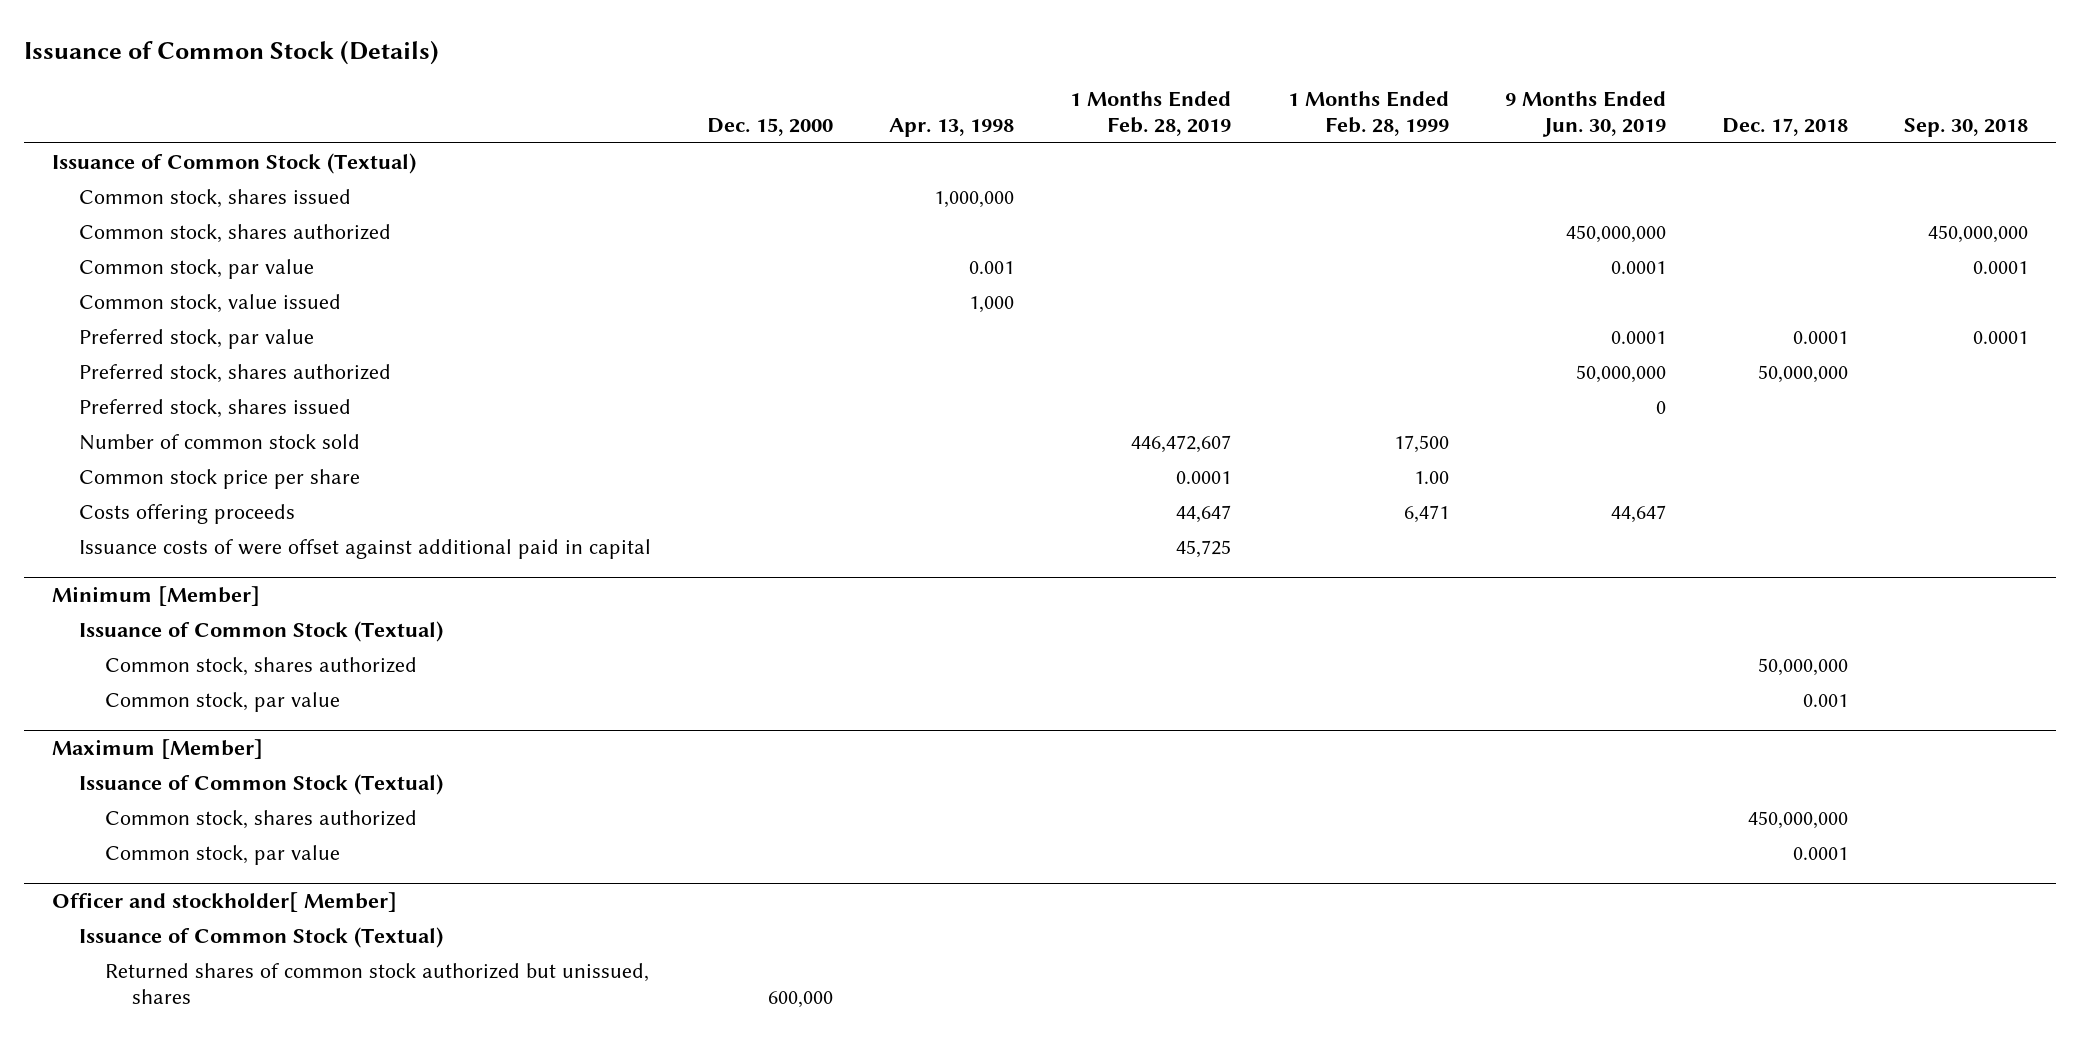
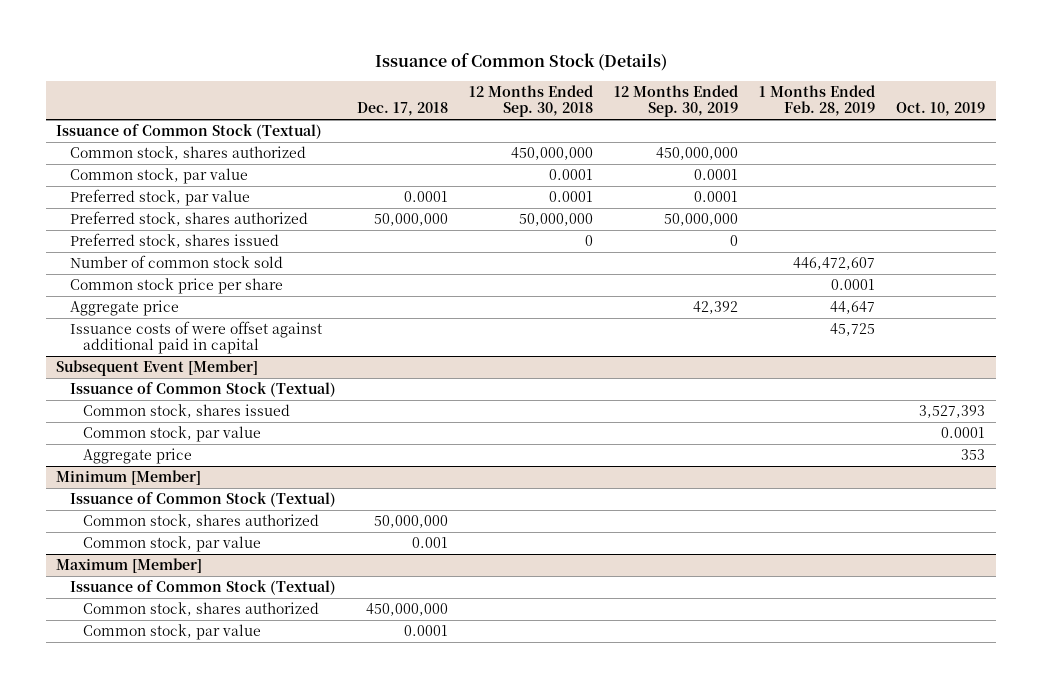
[707,118,834,137] Dec. 15, 2000 -> none
[889,118,1015,138] Apr. 13, 1998 -> none
[1287,90,1449,137] 1 Months Ended Feb. 28, 1999 -> none
[1504,90,1666,138] 9 Months Ended Jun. 30, 2019 -> none
[1904,118,2029,138] Sep. 30, 2018 -> none
none -> [468,85,593,118] 12 Months Ended Sep. 30, 2018
none -> [613,85,738,118] 12 Months Ended Sep. 30, 2019
none -> [896,102,986,117] Oct. 10, 2019
[78,188,351,208] Common stock, shares issued -> none
[78,293,341,313] Common stock, value issued -> none
[78,503,295,524] Costs offering proceeds -> [69,300,179,317] Aggregate price
none -> [56,360,259,377] Subsequent Event [Member]
none -> [69,382,336,398] Issuance of Common Stock (Textual)
none -> [82,404,290,419] Common stock, shares issued
none -> [82,426,261,443] Common stock, par value
none -> [82,448,192,465] Aggregate price
[52,892,398,913] Officer and stockholder[ Member] -> none
[78,926,443,948] Issuance of Common Stock (Textual) -> none
[105,962,650,1005] Returned shares of common stock authorized but unissued, shares -> none

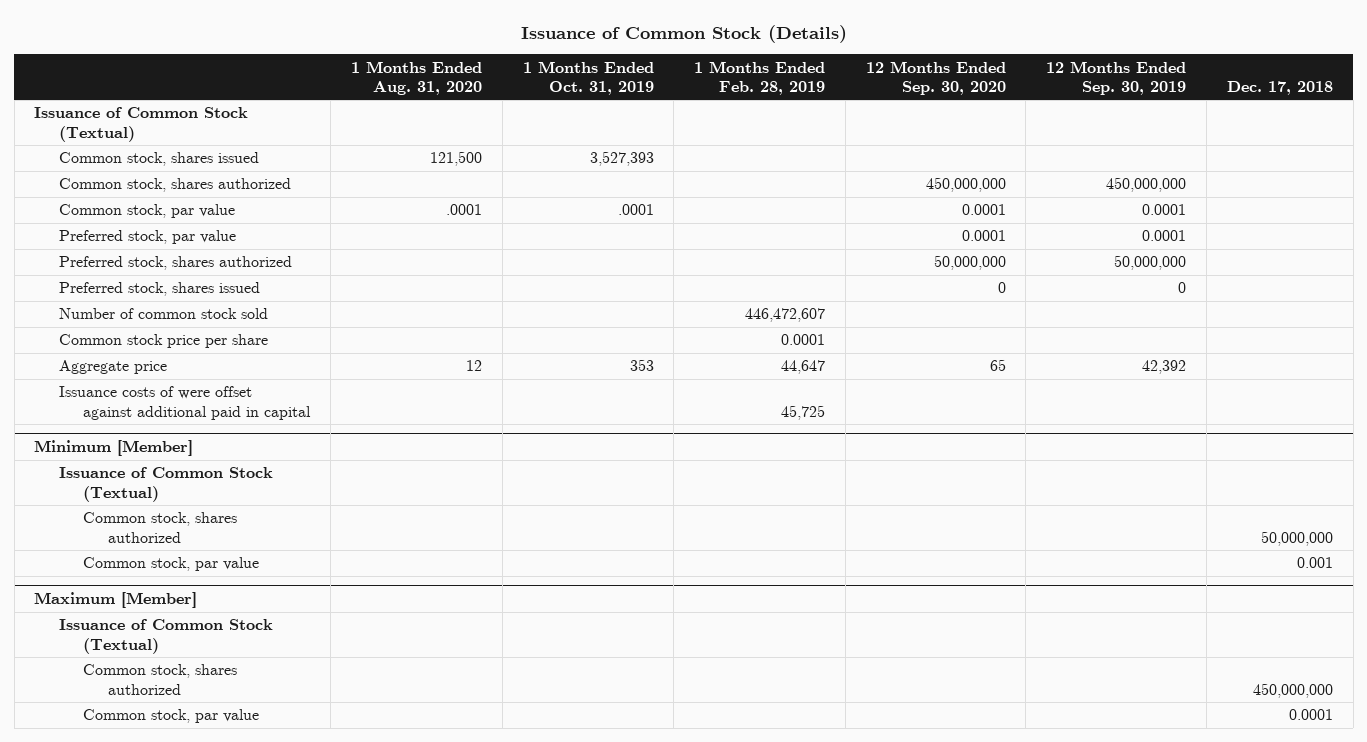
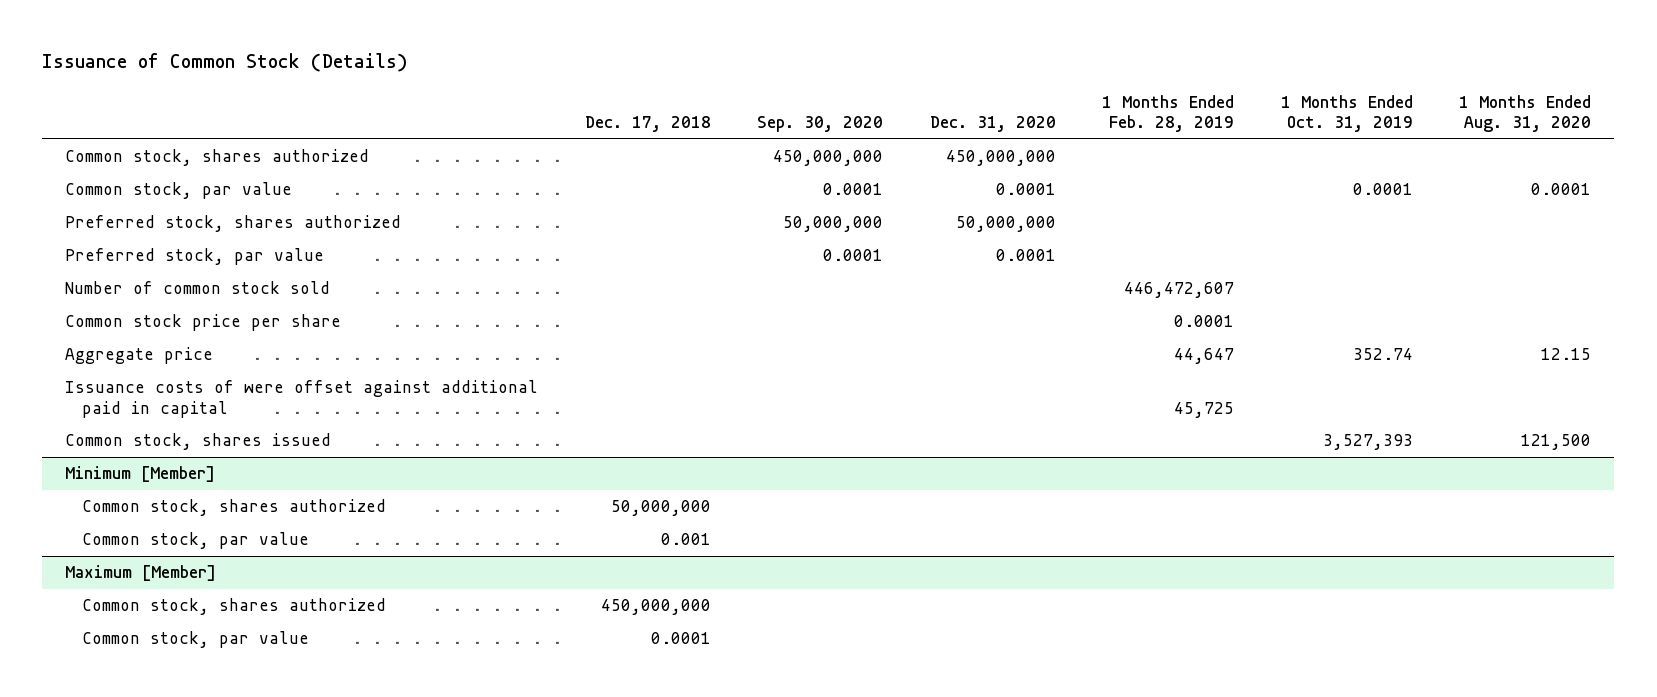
[865,60,1006,95] 12 Months Ended Sep. 30, 2020 -> none
[1046,60,1187,95] 12 Months Ended Sep. 30, 2019 -> none
none -> [757,116,884,133] Sep. 30, 2020
none -> [929,116,1056,133] Dec. 31, 2020
[34,107,249,142] Issuance of Common Stock (Textual) -> none
[446,204,483,216] .0001 -> [1531,183,1592,196] 0.0001
[617,204,654,216] .0001 -> [1352,183,1413,196] 0.0001
[58,282,260,297] Preferred stock, shares issued -> none
[58,230,236,245] Preferred stock, par value -> [65,248,325,266] Preferred stock, par value
[466,360,483,372] 12 -> [1541,348,1592,361] 12.15
[629,359,654,372] 353 -> [1352,348,1413,361] 352.74
[58,152,259,167] Common stock, shares issued -> [65,433,332,451] Common stock, shares issued
[58,467,273,502] Issuance of Common Stock (Textual) -> none
[58,619,273,654] Issuance of Common Stock (Textual) -> none

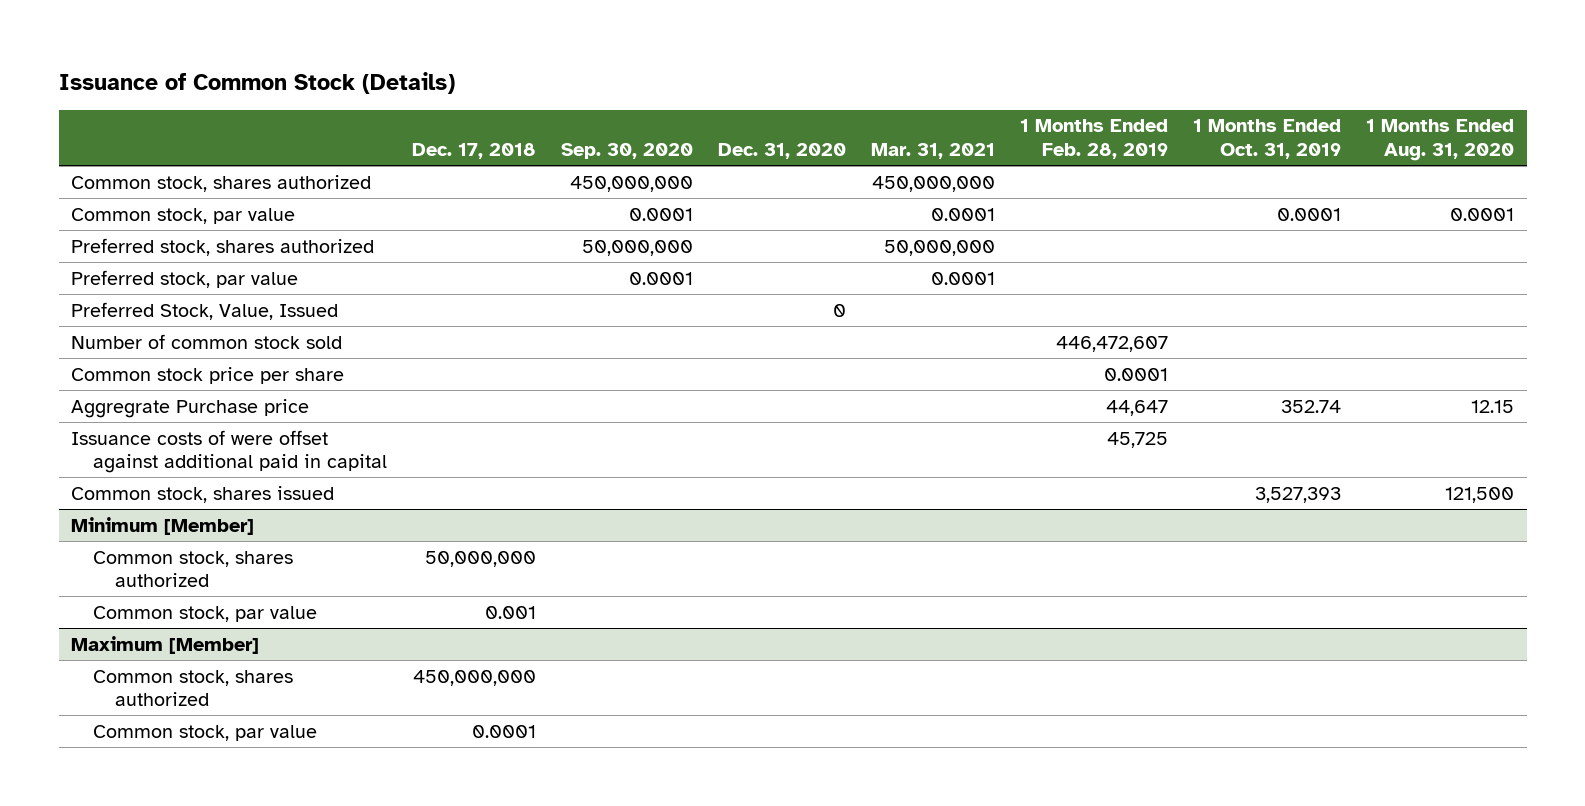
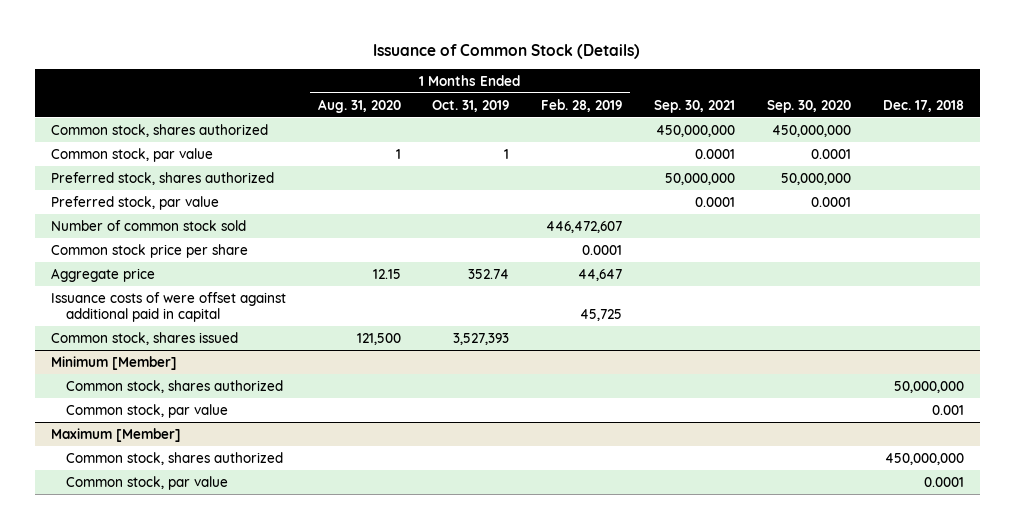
[717,143,846,160] Dec. 31, 2020 -> none
[871,143,996,160] Mar. 31, 2021 -> none
none -> [654,99,736,113] Sep. 30, 2021
[1277,207,1342,221] 0.0001 -> [504,148,510,159] 1
[1450,207,1515,221] 0.0001 -> [395,148,401,159] 1
[71,301,339,320] Preferred Stock, Value, Issued -> none
[71,398,310,418] Aggregrate Purchase price -> [50,267,155,282] Aggregate price

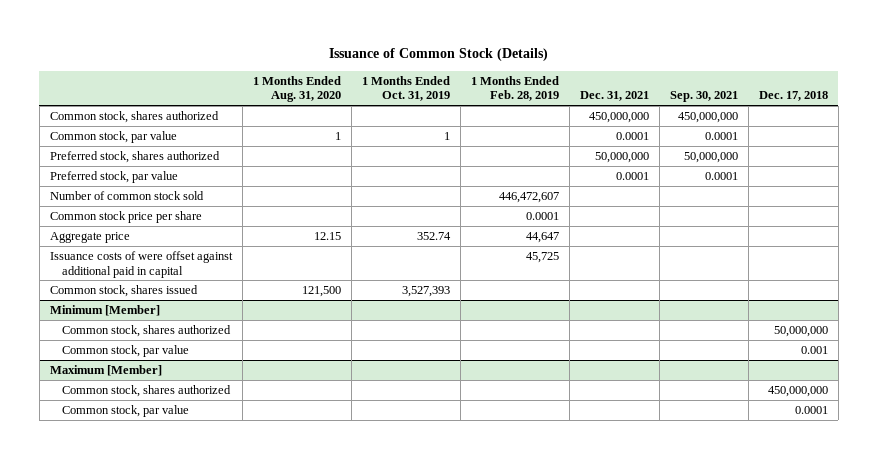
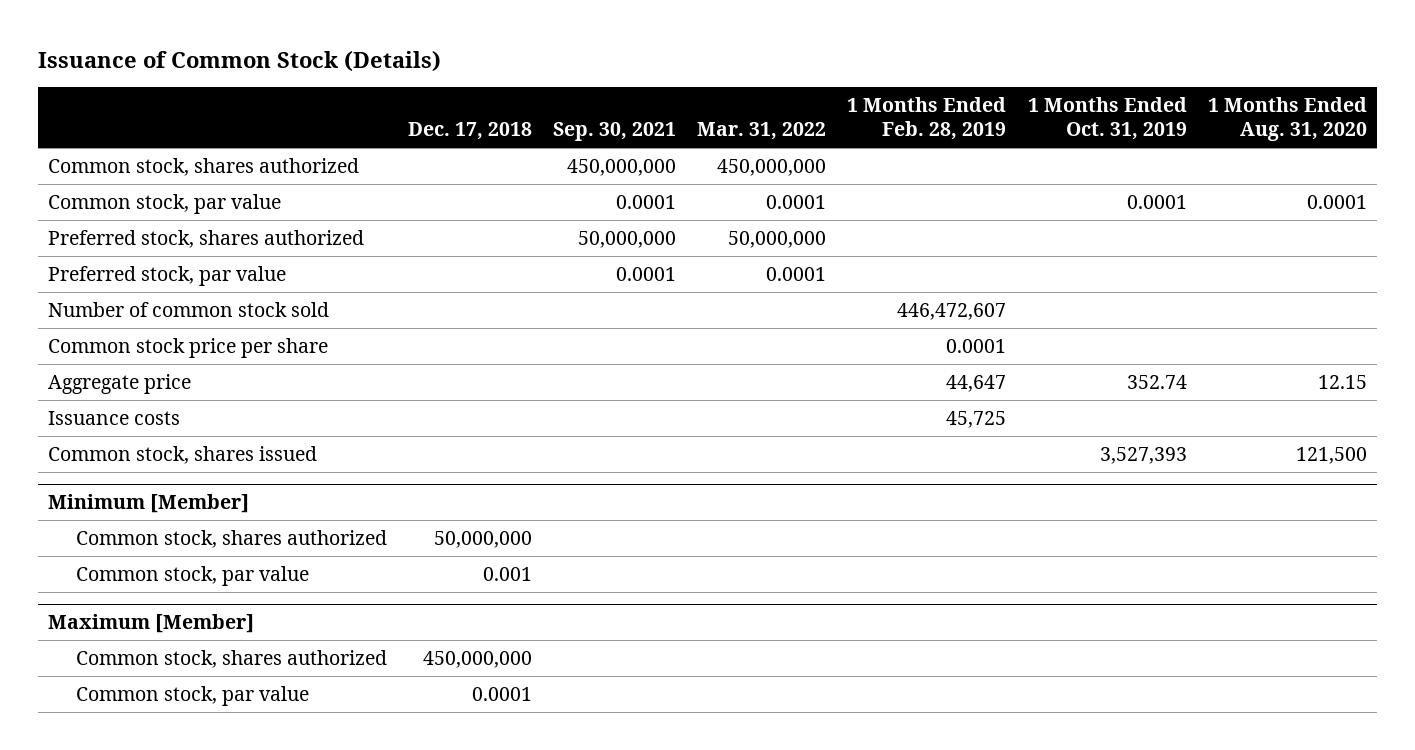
[579,91,649,102] Dec. 31, 2021 -> none
none -> [697,122,827,141] Mar. 31, 2022
[334,131,341,140] 1 -> [1306,194,1367,209] 0.0001
[443,131,450,140] 1 -> [1126,194,1187,209] 0.0001
[49,250,233,278] Issuance costs of were offset against additional paid in capital -> [48,410,181,425] Issuance costs

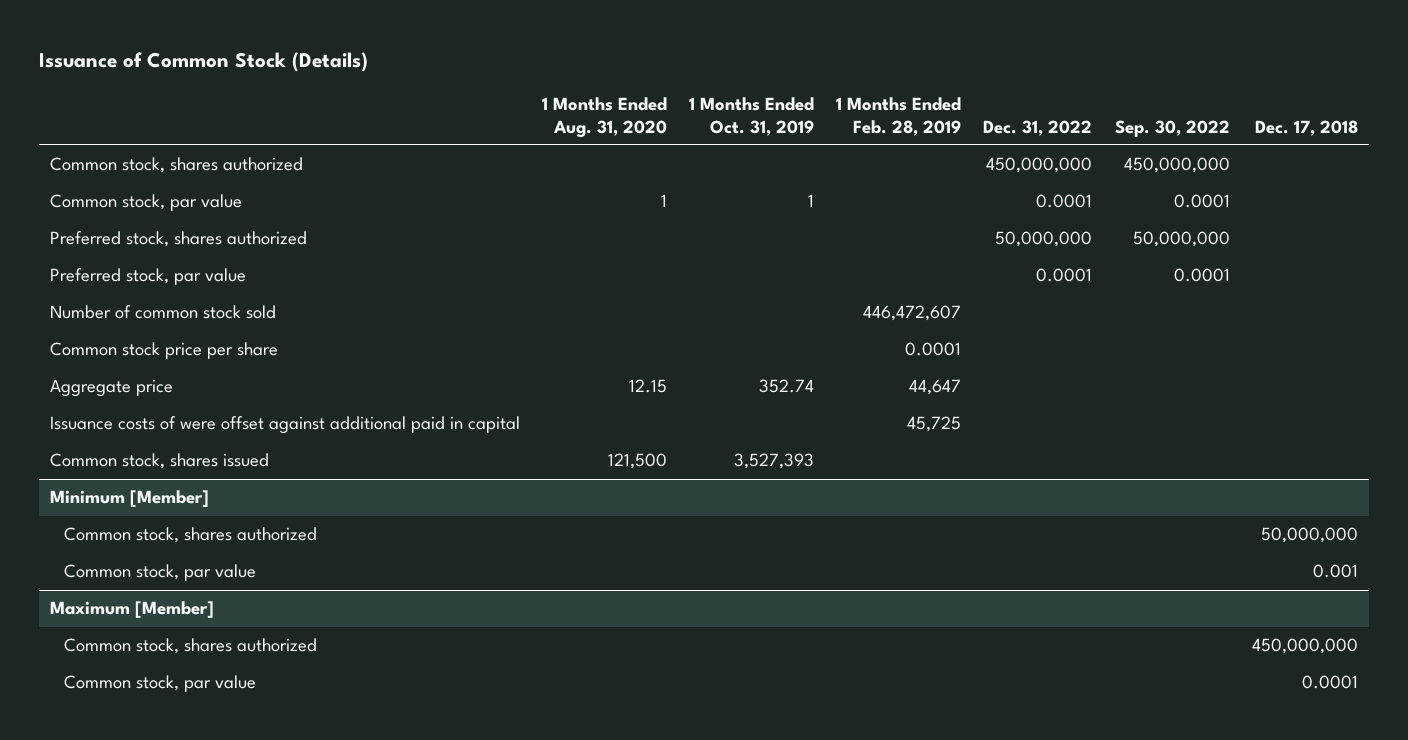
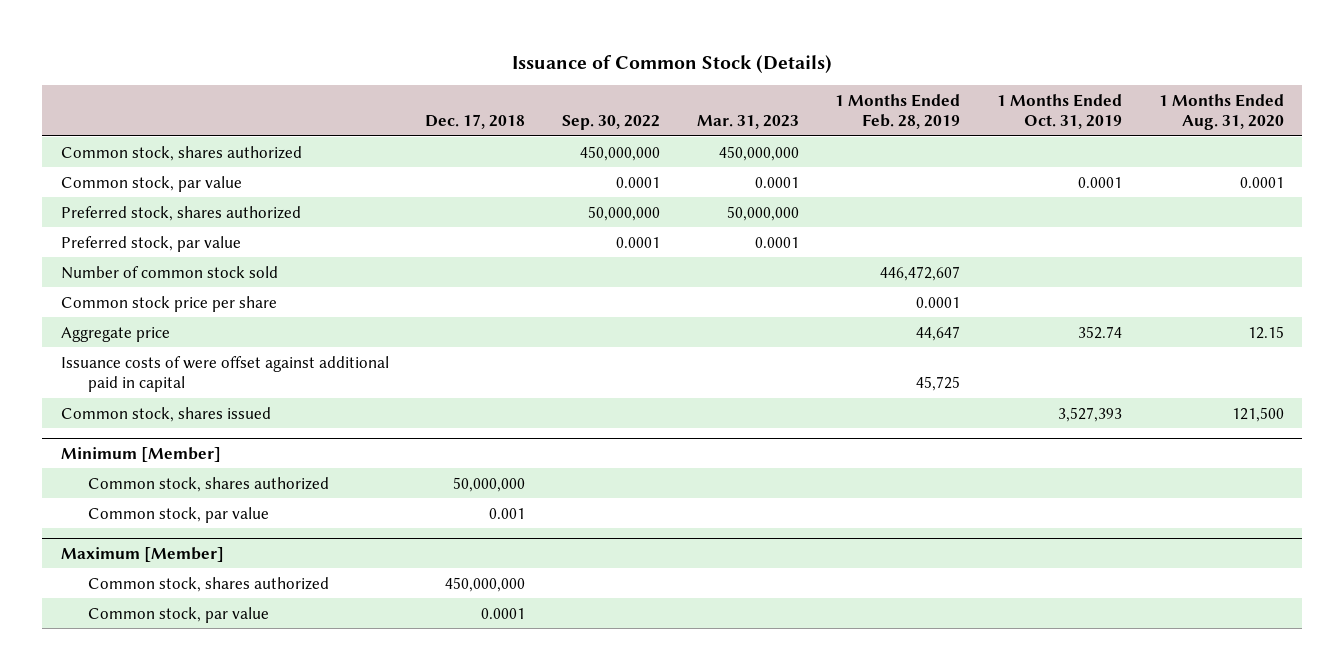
[983,119,1093,136] Dec. 31, 2022 -> none
none -> [696,115,799,130] Mar. 31, 2023
[661,194,668,208] 1 -> [1239,176,1284,188] 0.0001
[808,194,815,208] 1 -> [1077,176,1122,188] 0.0001

